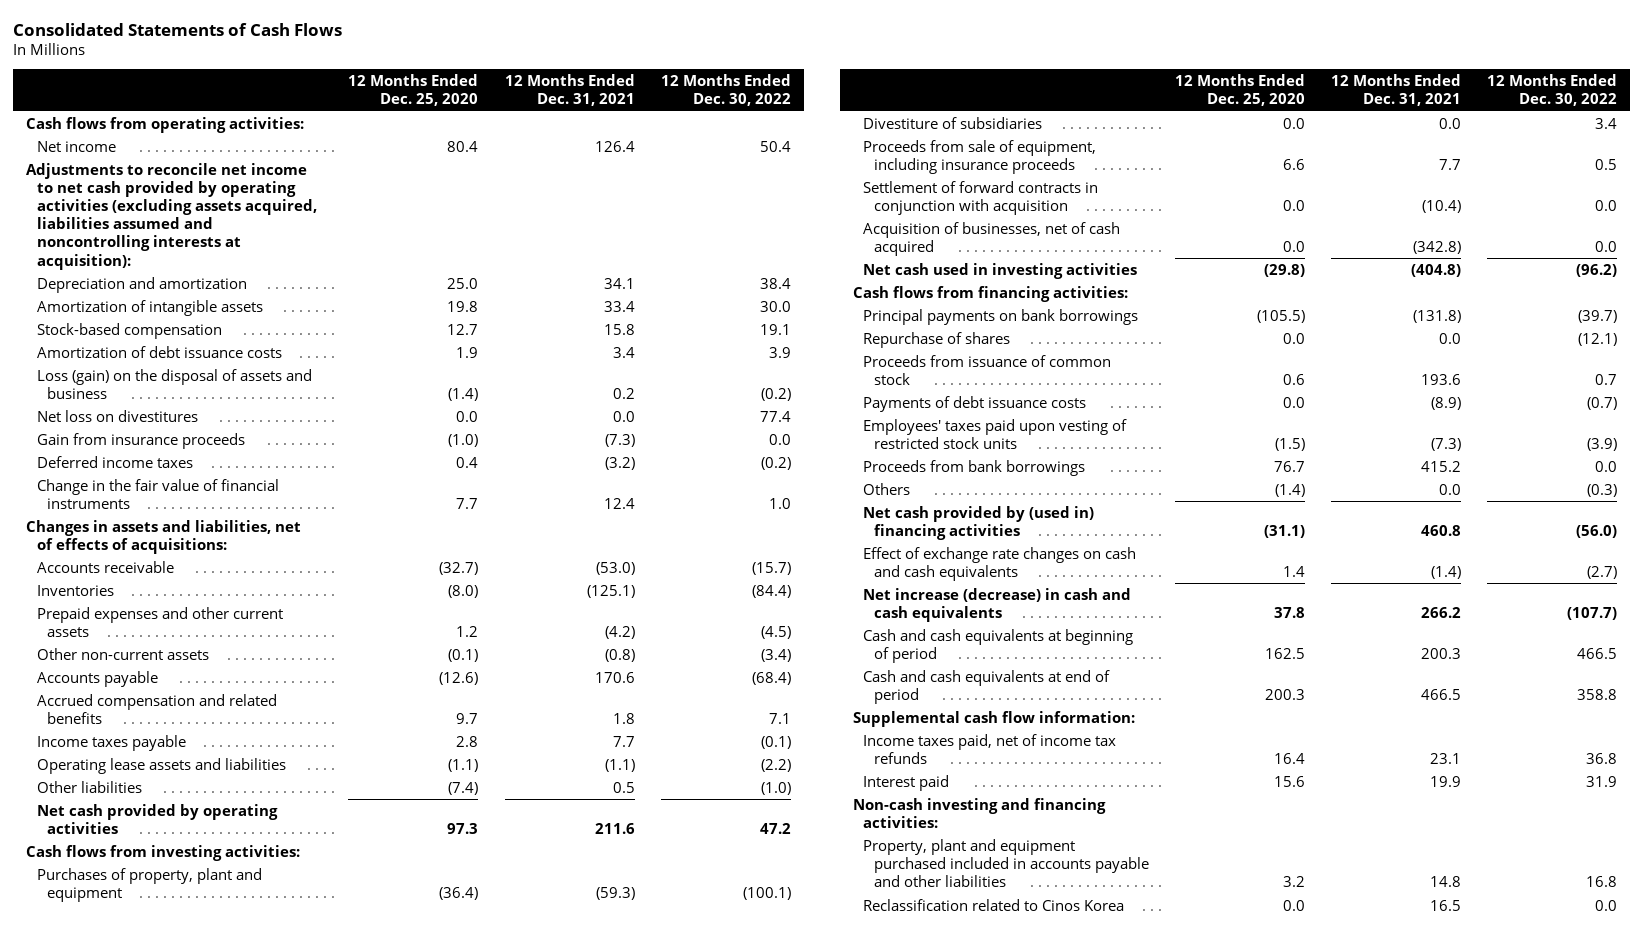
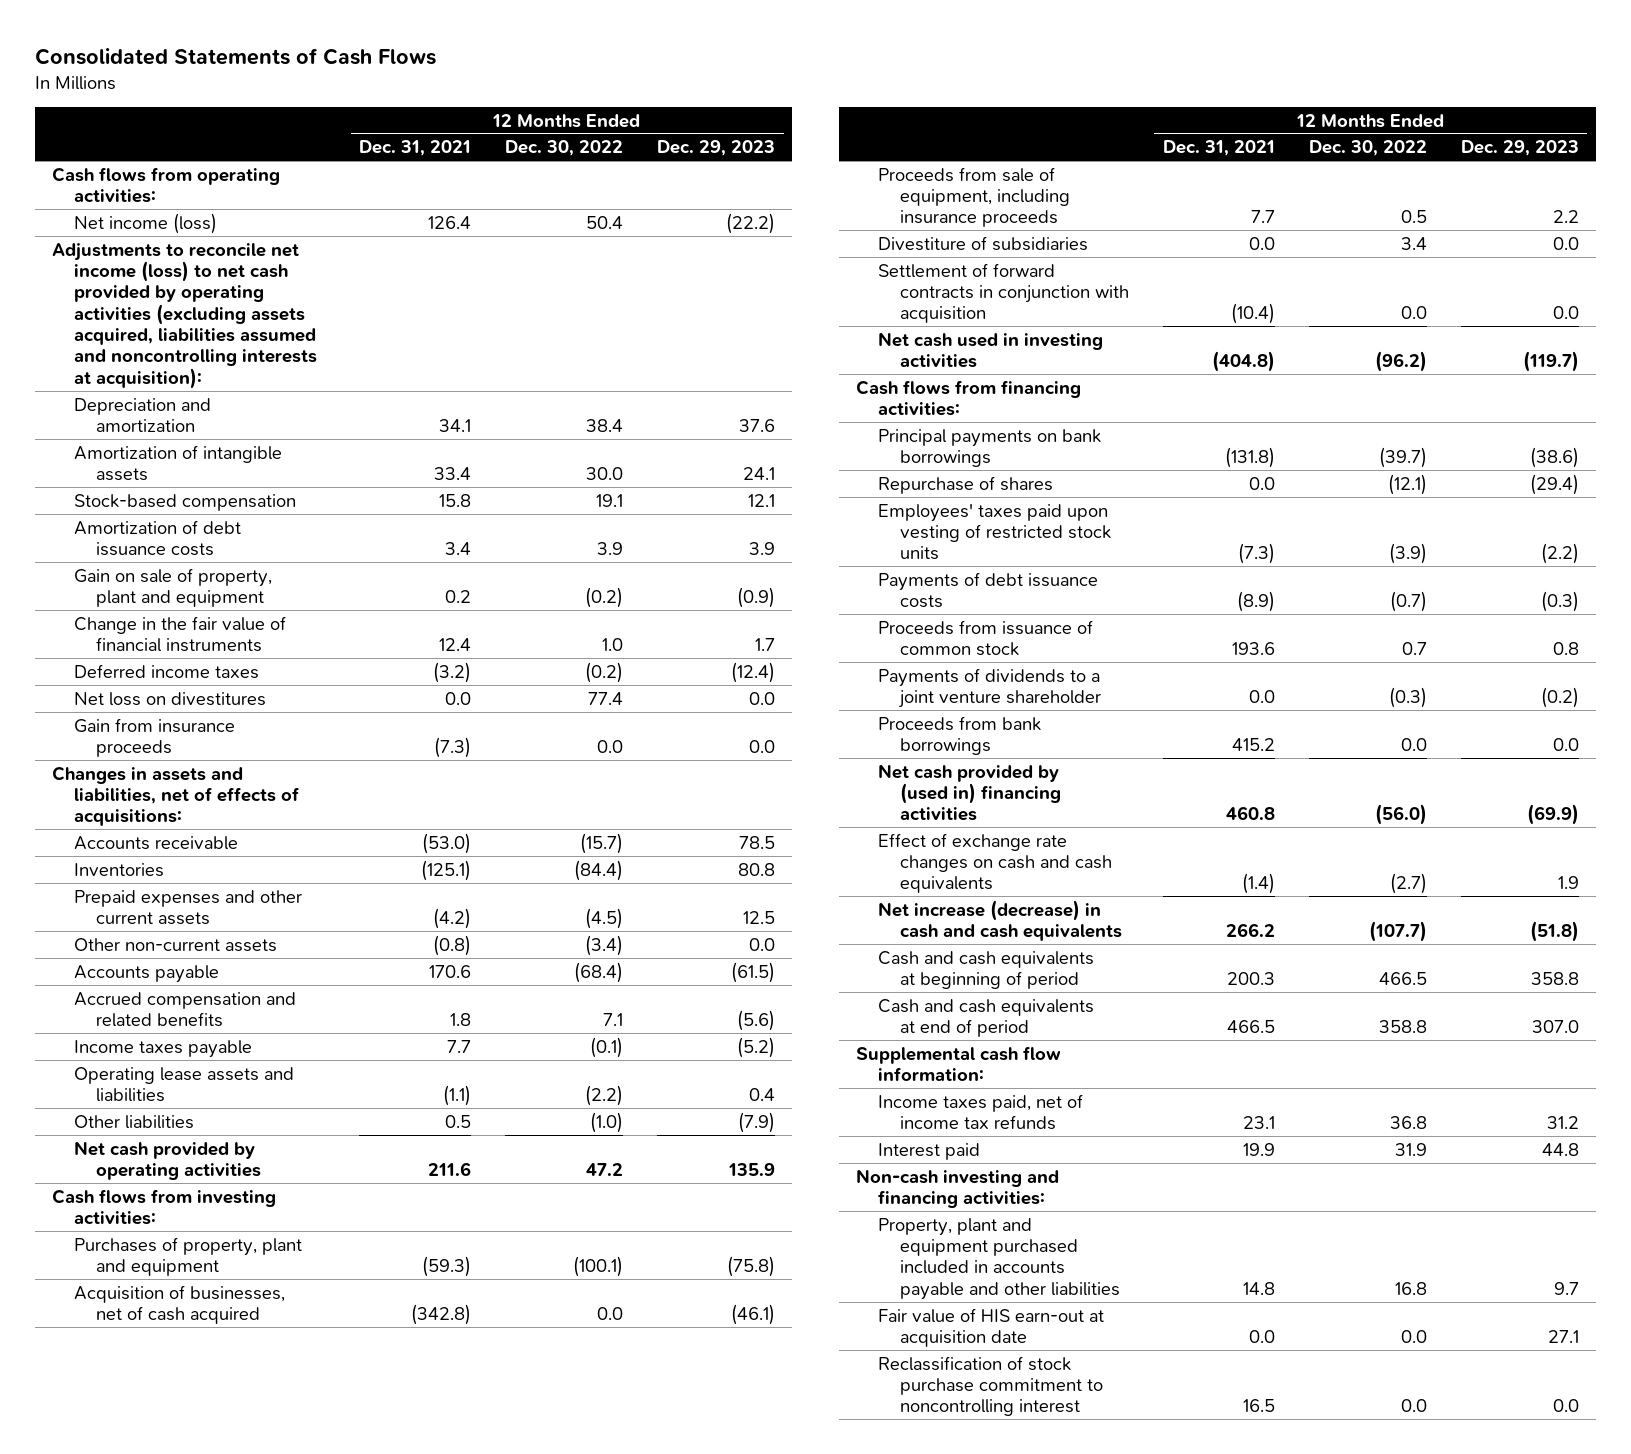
[348,73,479,107] 12 Months Ended Dec. 25, 2020 -> none
none -> [657,140,776,157] Dec. 29, 2023
[36,140,116,152] Net income -> [74,212,218,234] Net income (loss)
[26,162,317,270] Adjustments to reconcile net income to net cash provided by operating activities (excluding assets acquired, liabilities assumed and noncontrolling interests at acquisition): -> [51,242,318,389] Adjustments to reconcile net income (loss) to net cash provided by operating activities (excluding assets acquired, liabilities assumed and noncontrolling interests at acquisition):
[36,368,312,399] Loss (gain) on the disposal of assets and business -> none
none -> [74,567,273,607] Gain on sale of property, plant and equipment
[36,478,279,509] Change in the fair value of financial instruments -> [74,615,287,652] Change in the fair value of financial instruments
[36,455,193,468] Deferred income taxes -> [74,663,260,679] Deferred income taxes
[863,221,1121,256] Acquisition of businesses, net of cash acquired -> [74,1284,286,1324] Acquisition of businesses, net of cash acquired
[863,116,1043,129] Divestiture of subsidiaries -> [877,235,1088,251] Divestiture of subsidiaries
[863,395,1087,412] Payments of debt issuance costs -> [877,571,1098,608] Payments of debt issuance costs
[863,354,1112,385] Proceeds from issuance of common stock -> [877,619,1093,656] Proceeds from issuance of common stock
none -> [877,667,1101,708] Payments of dividends to a joint venture shareholder
[863,482,911,495] Others -> none
none -> [877,1307,1104,1347] Fair value of HIS earn-out at acquisition date
[863,898,1125,911] Reclassification related to Cinos Korea -> [877,1355,1103,1417] Reclassification of stock purchase commitment to noncontrolling interest

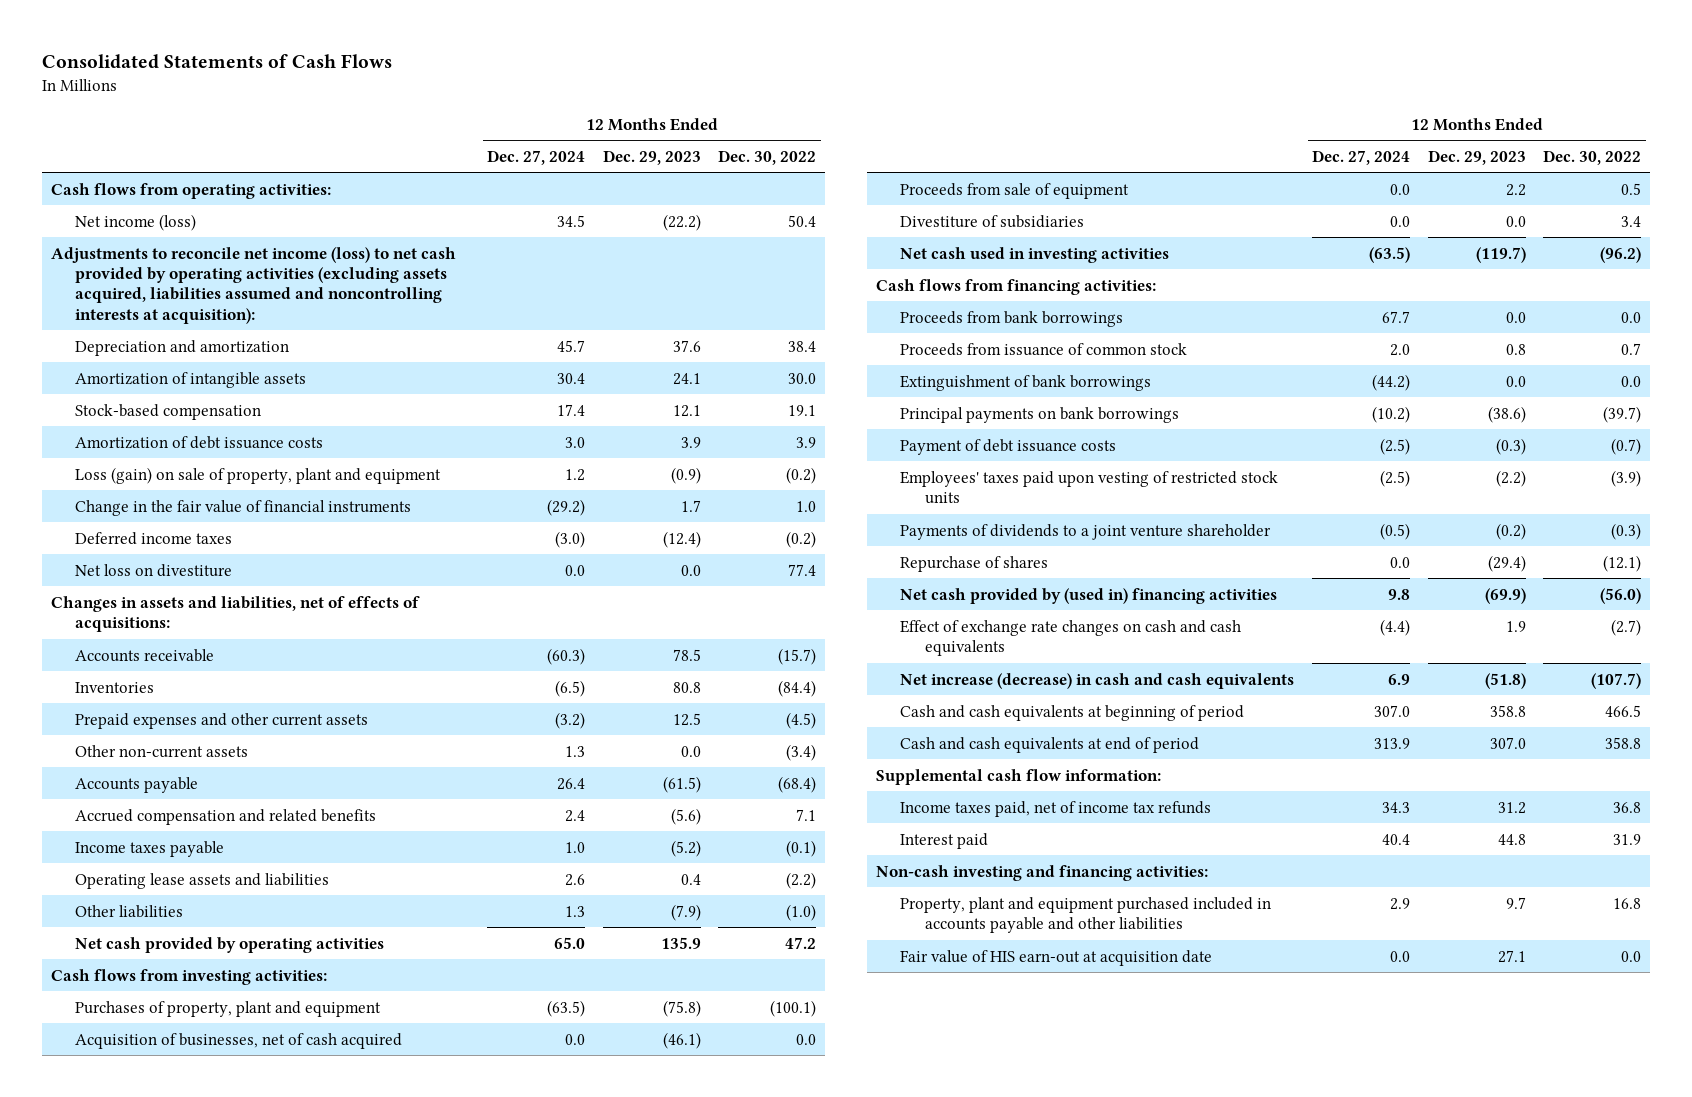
[359,140,472,157] Dec. 31, 2021 -> none
none -> [487,149,586,165] Dec. 27, 2024
[74,567,273,607] Gain on sale of property, plant and equipment -> [75,466,442,484] Loss (gain) on sale of property, plant and equipment
[74,717,236,757] Gain from insurance proceeds -> none
[74,691,267,706] Net loss on divestitures -> [75,563,233,577] Net loss on divestiture
[877,166,1070,228] Proceeds from sale of equipment, including insurance proceeds -> [900,182,1130,199] Proceeds from sale of equipment
[877,262,1129,324] Settlement of forward contracts in conjunction with acquisition -> none
[877,715,1041,755] Proceeds from bank borrowings -> [900,310,1124,327] Proceeds from bank borrowings
[877,619,1093,656] Proceeds from issuance of common stock -> [900,342,1188,356] Proceeds from issuance of common stock
none -> [900,374,1152,391] Extinguishment of bank borrowings
none -> [900,438,1117,455] Payment of debt issuance costs
[877,571,1098,608] Payments of debt issuance costs -> none
[877,475,1053,494] Repurchase of shares -> [900,555,1049,572] Repurchase of shares
[877,1355,1103,1417] Reclassification of stock purchase commitment to noncontrolling interest -> none

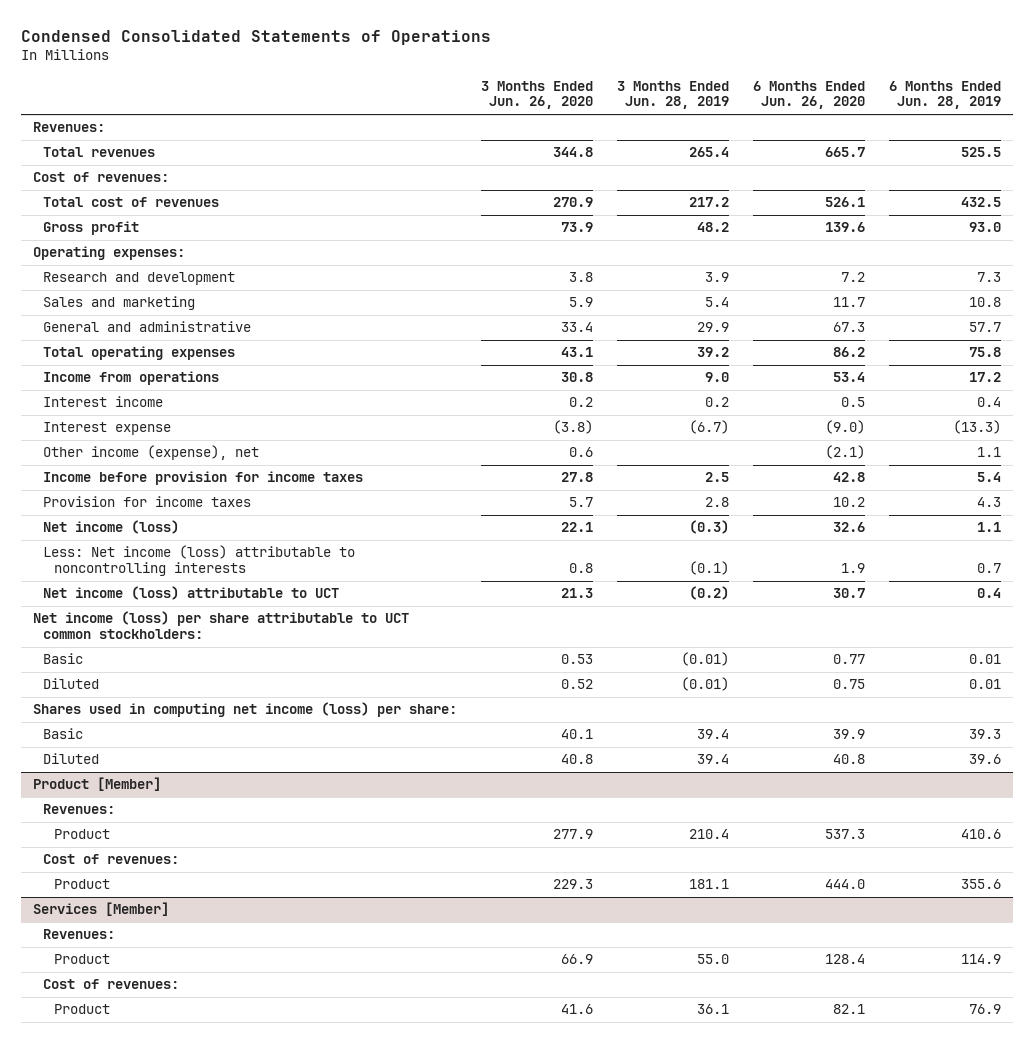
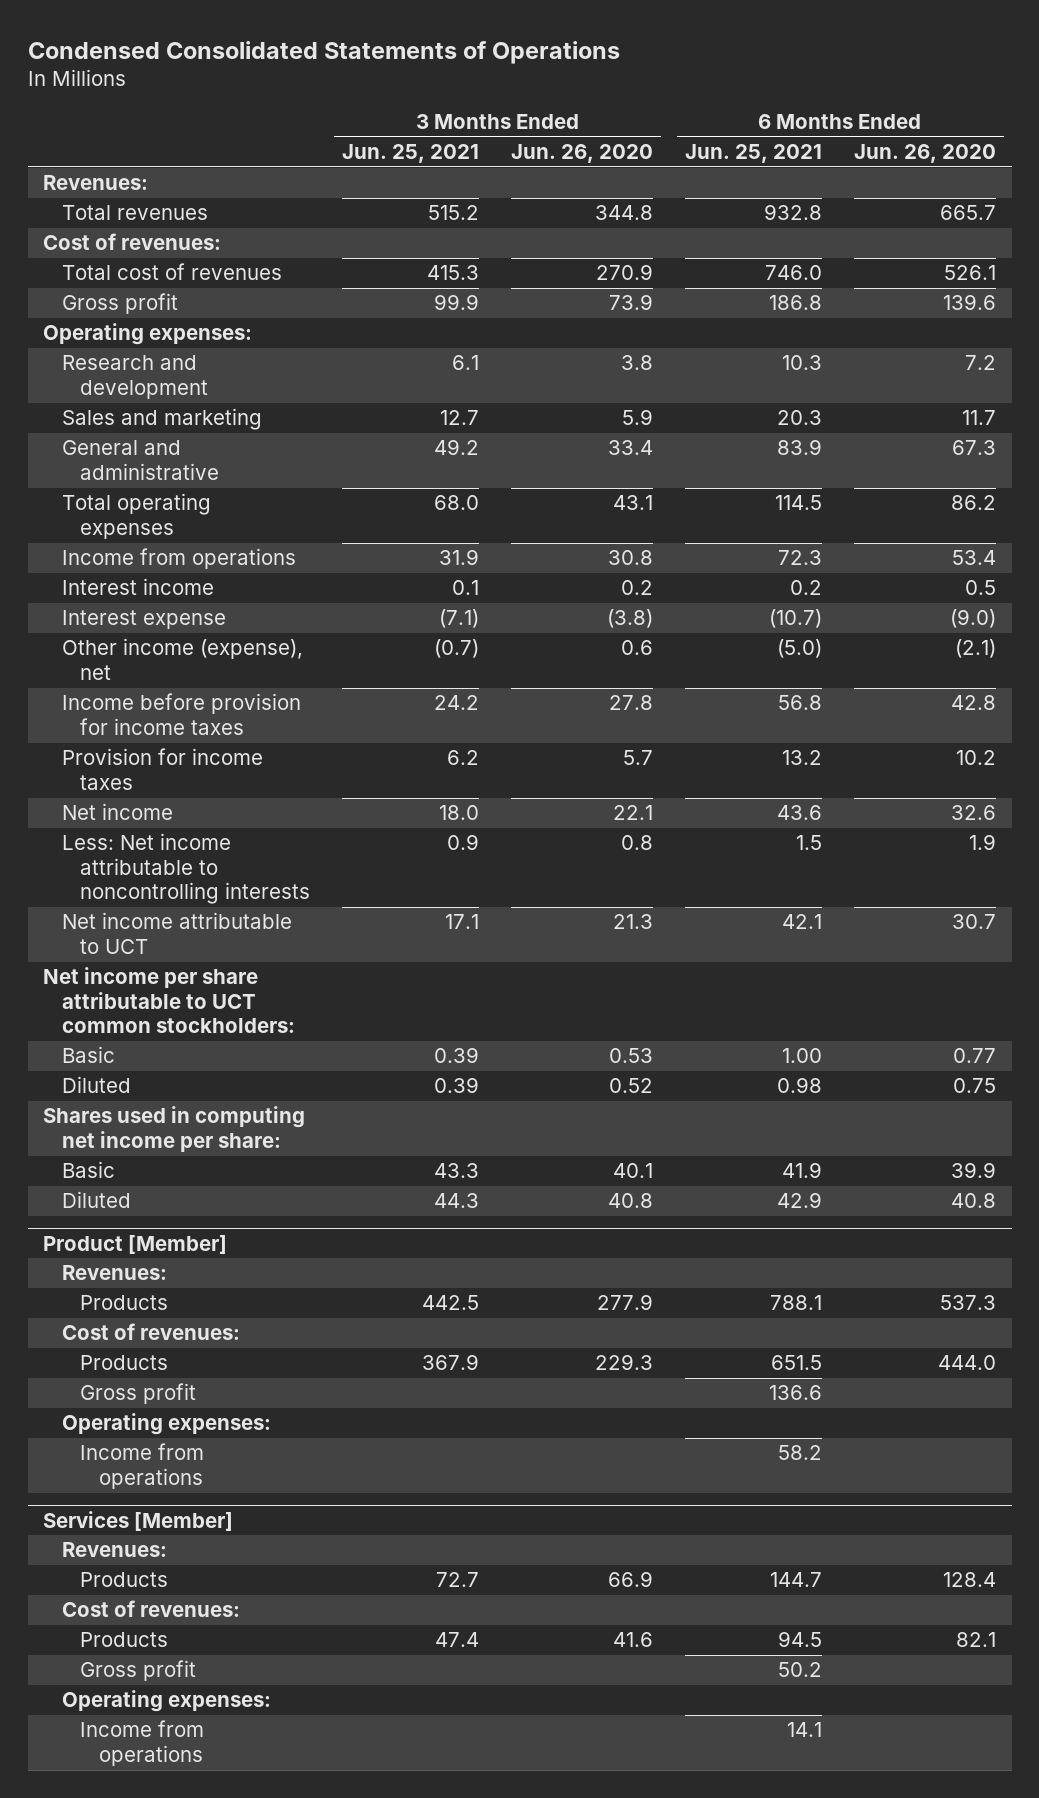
[617,80,730,110] 3 Months Ended Jun. 28, 2019 -> none
[888,80,1001,110] 6 Months Ended Jun. 28, 2019 -> none
none -> [342,144,480,164] Jun. 25, 2021
none -> [684,144,822,164] Jun. 25, 2021
[43,520,180,535] Net income (loss) -> [61,803,173,821] Net income
[43,545,356,576] Less: Net income (loss) attributable to noncontrolling interests -> [61,833,311,905] Less: Net income attributable to noncontrolling interests
[43,586,340,601] Net income (loss) attributable to UCT -> [61,912,292,954] Net income attributable to UCT
[33,611,410,639] Net income (loss) per share attributable to UCT common stockholders: -> [43,967,295,1034] Net income per share attributable to UCT common stockholders:
[33,702,458,718] Shares used in computing net income (loss) per share: -> [43,1106,306,1152] Shares used in computing net income per share:
[53,829,110,840] Product -> [80,1295,169,1311] Products
[53,879,110,890] Product -> [80,1355,169,1371] Products
none -> [80,1383,197,1405] Gross profit
none -> [61,1413,271,1436] Operating expenses:
none -> [80,1443,205,1489] Income from operations
[53,954,110,965] Product -> [80,1572,169,1588] Products
[53,1004,110,1015] Product -> [80,1632,169,1648] Products
none -> [80,1660,197,1682] Gross profit
none -> [61,1690,271,1713] Operating expenses:
none -> [80,1720,205,1766] Income from operations

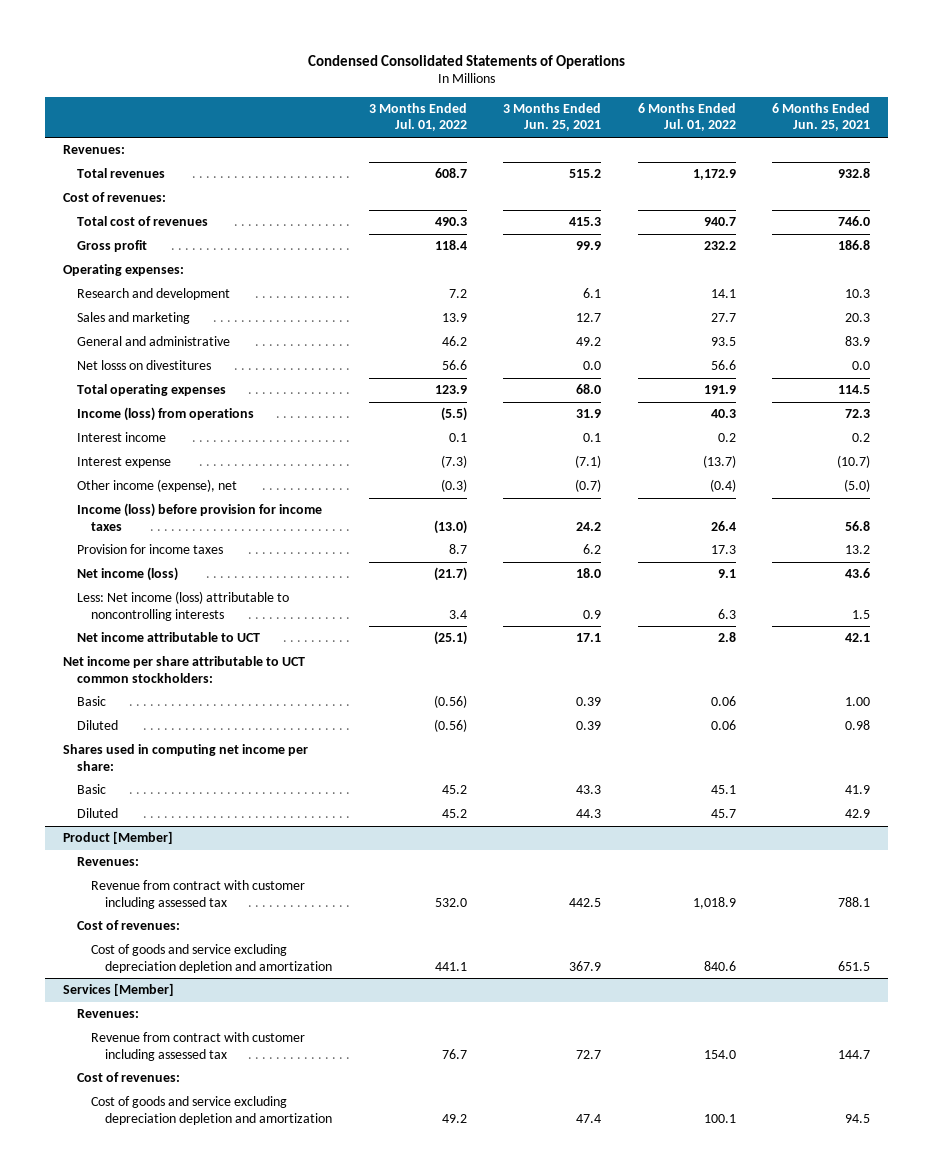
[511,144,654,164] Jun. 26, 2020 -> none
[853,144,996,164] Jun. 26, 2020 -> none
none -> [368,103,467,132] 3 Months Ended Jul. 01, 2022
none -> [637,103,736,132] 6 Months Ended Jul. 01, 2022
none -> [77,360,212,371] Net losss on divestitures
[61,548,296,570] Income from operations -> [77,407,255,422] Income (loss) from operations
[61,693,301,735] Income before provision for income taxes -> [77,503,323,531] Income (loss) before provision for income taxes
[61,803,173,821] Net income -> [77,567,179,582] Net income (loss)
[61,833,311,905] Less: Net income attributable to noncontrolling interests -> [77,591,290,621] Less: Net income (loss) attributable to noncontrolling interests
[80,1295,169,1311] Products -> [91,880,306,909] Revenue from contract with customer including assessed tax
[80,1383,197,1405] Gross profit -> none
[61,1413,271,1436] Operating expenses: -> none
[80,1443,205,1489] Income from operations -> none
[80,1355,169,1371] Products -> [91,944,333,973] Cost of goods and service excluding depreciation depletion and amortization
[80,1572,169,1588] Products -> [91,1032,306,1061] Revenue from contract with customer including assessed tax
[80,1660,197,1682] Gross profit -> none
[61,1690,271,1713] Operating expenses: -> none
[80,1720,205,1766] Income from operations -> none
[80,1632,169,1648] Products -> [91,1096,333,1125] Cost of goods and service excluding depreciation depletion and amortization

